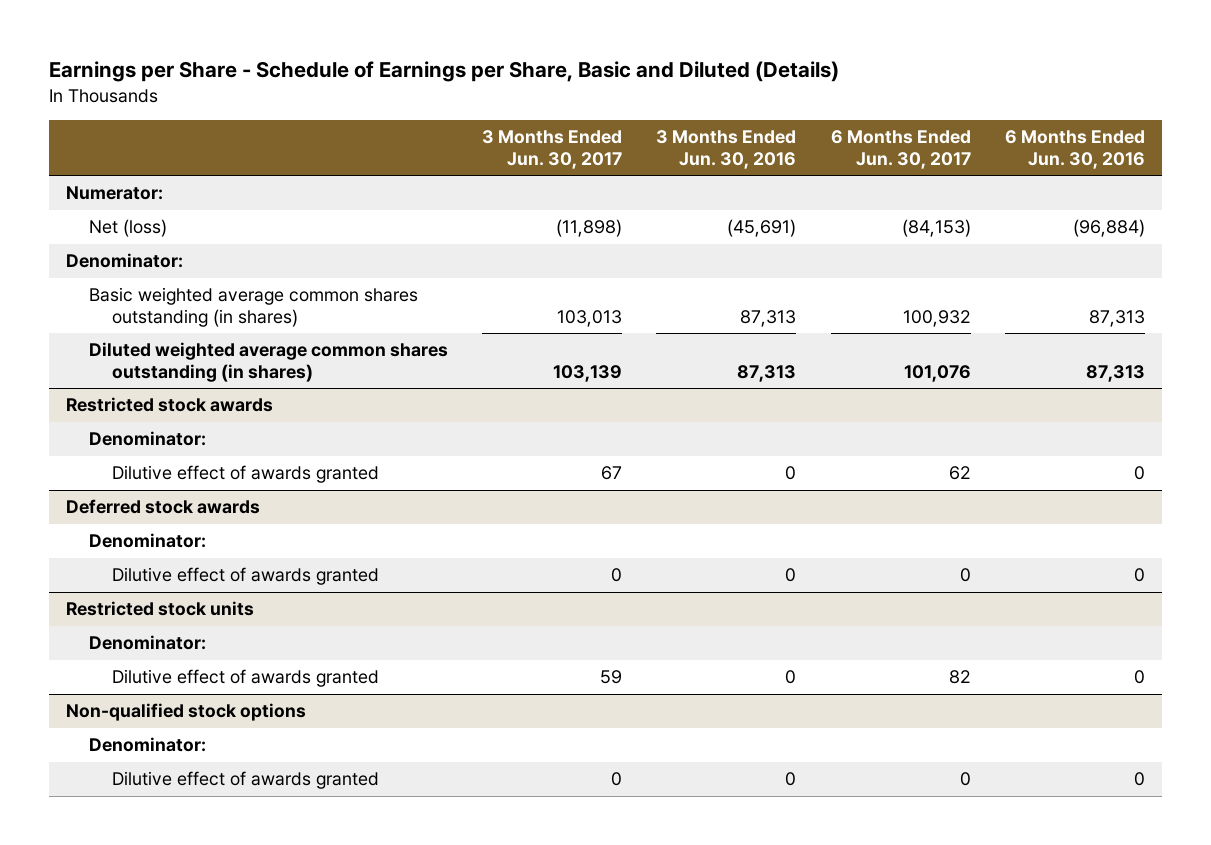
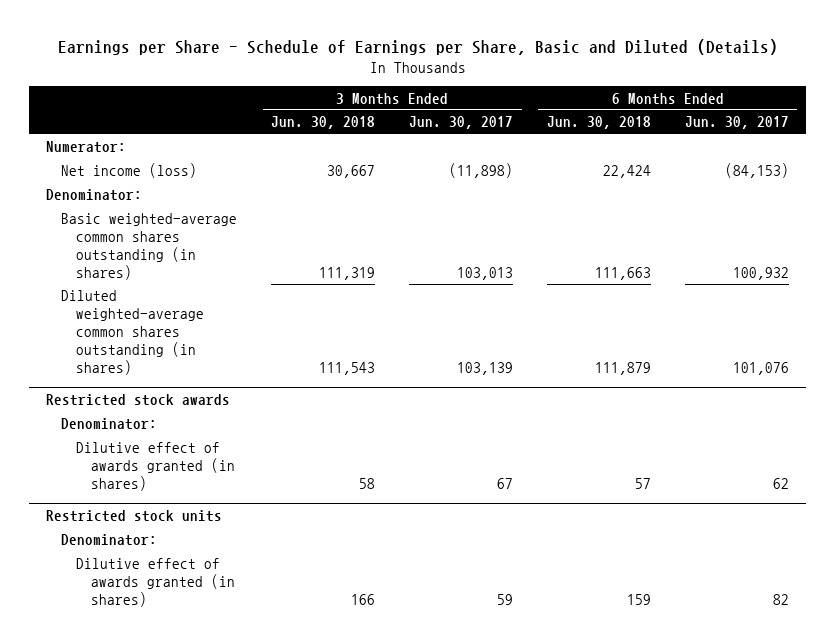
[656,130,797,169] 3 Months Ended Jun. 30, 2016 -> none
[1004,130,1145,169] 6 Months Ended Jun. 30, 2016 -> none
none -> [271,116,376,130] Jun. 30, 2018
none -> [546,116,651,130] Jun. 30, 2018
[89,219,168,238] Net (loss) -> [61,163,198,179] Net income (loss)
[89,287,419,327] Basic weighted average common shares outstanding (in shares) -> [61,213,238,281] Basic weighted-average common shares outstanding (in shares)
[89,342,449,382] Diluted weighted average common shares outstanding (in shares) -> [61,290,205,375] Diluted weighted-average common shares outstanding (in shares)
[66,499,261,515] Deferred stock awards -> none
[89,533,207,549] Denominator: -> none
[112,567,380,586] Dilutive effect of awards granted -> none
[112,465,380,484] Dilutive effect of awards granted -> [76,442,236,492] Dilutive effect of awards granted (in shares)
[66,703,307,722] Non-qualified stock options -> none
[89,737,207,753] Denominator: -> none
[112,771,380,790] Dilutive effect of awards granted -> none
[112,669,380,688] Dilutive effect of awards granted -> [76,558,236,608] Dilutive effect of awards granted (in shares)

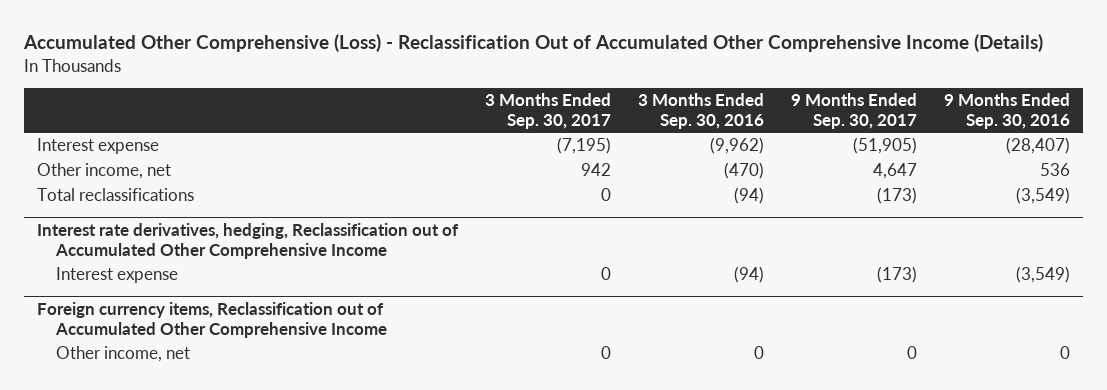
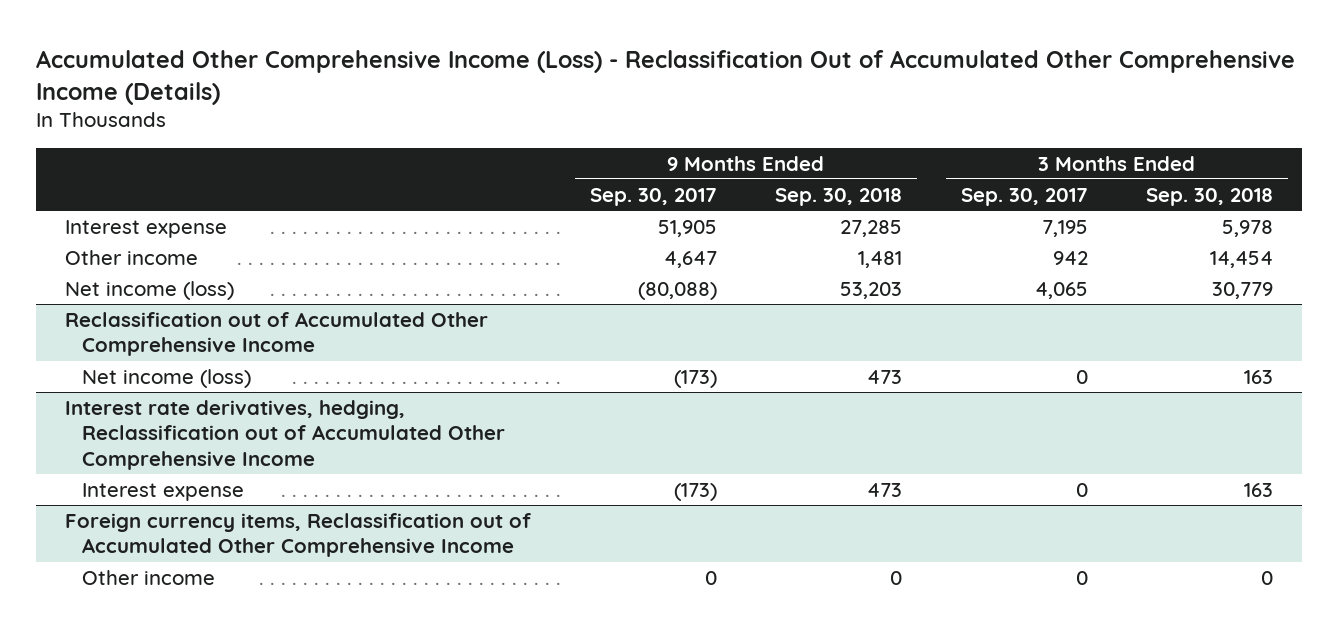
[22,34,1043,53] Accumulated Other Comprehensive (Loss) - Reclassification Out of Accumulated Other Comprehensive Income (Details) -> [36,49,1296,105] Accumulated Other Comprehensive Income (Loss) - Reclassification Out of Accumulated Other Comprehensive Income (Details)
[638,93,765,130] 3 Months Ended Sep. 30, 2016 -> none
[943,93,1070,130] 9 Months Ended Sep. 30, 2016 -> none
none -> [775,187,903,206] Sep. 30, 2018
none -> [1146,187,1274,206] Sep. 30, 2018
[557,137,612,155] (7,195) -> [1041,219,1088,237] 7,195
[852,137,917,155] (51,905) -> [657,219,717,237] 51,905
[37,163,172,180] Other income, net -> [65,249,199,265] Other income
none -> [65,280,235,300] Net income (loss)
none -> [65,311,489,357] Reclassification out of Accumulated Other Comprehensive Income
[37,188,195,202] Total reclassifications -> [81,368,251,388] Net income (loss)
[55,346,190,363] Other income, net -> [81,569,215,585] Other income

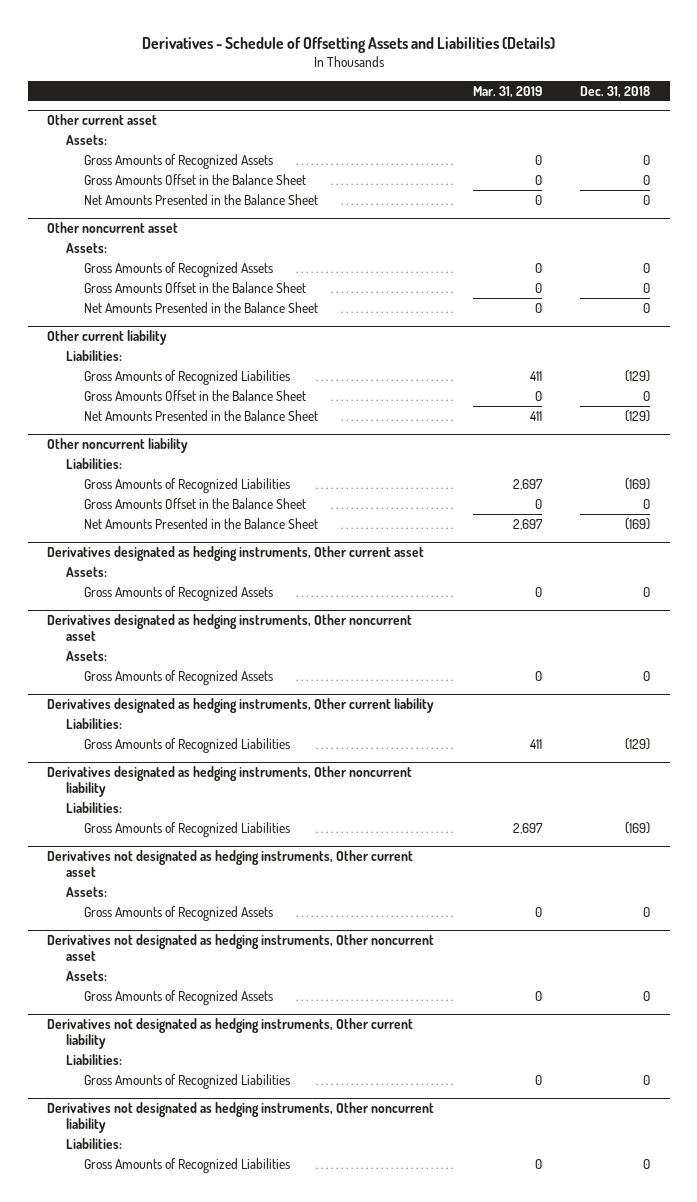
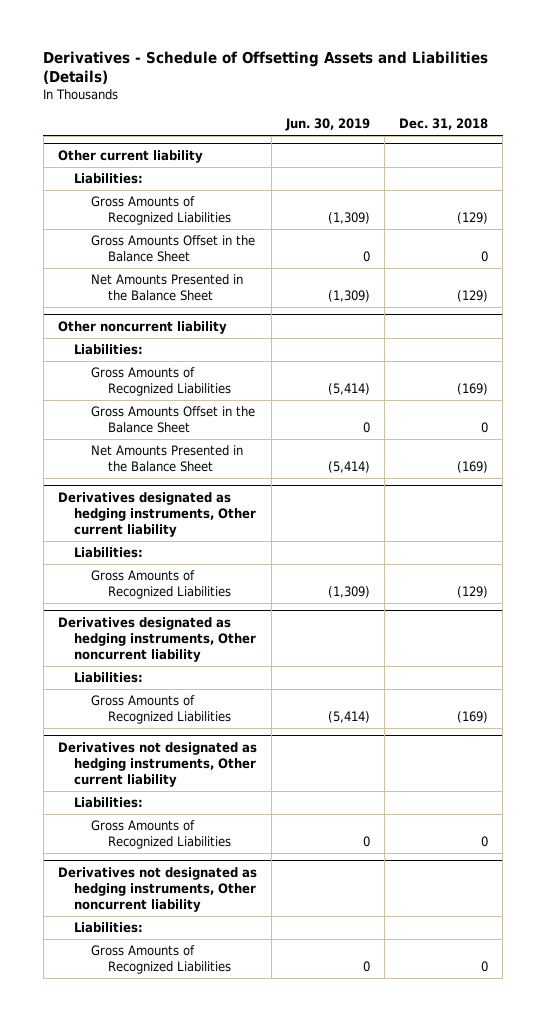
[472,85,542,98] Mar. 31, 2019 -> none
none -> [284,118,370,132] Jun. 30, 2019
[47,113,158,125] Other current asset -> none
[65,134,107,145] Assets: -> none
[84,153,274,169] Gross Amounts of Recognized Assets -> none
[84,173,307,185] Gross Amounts Offset in the Balance Sheet -> none
[84,193,319,205] Net Amounts Presented in the Balance Sheet -> none
[47,221,179,233] Other noncurrent asset -> none
[65,242,107,253] Assets: -> none
[84,261,274,277] Gross Amounts of Recognized Assets -> none
[84,281,307,293] Gross Amounts Offset in the Balance Sheet -> none
[84,301,319,313] Net Amounts Presented in the Balance Sheet -> none
[47,545,425,561] Derivatives designated as hedging instruments, Other current asset -> none
[65,566,107,577] Assets: -> none
[84,585,274,601] Gross Amounts of Recognized Assets -> none
[47,613,413,641] Derivatives designated as hedging instruments, Other noncurrent asset -> none
[65,650,107,661] Assets: -> none
[84,669,274,685] Gross Amounts of Recognized Assets -> none
[47,849,414,877] Derivatives not designated as hedging instruments, Other current asset -> none
[65,886,107,897] Assets: -> none
[84,905,274,921] Gross Amounts of Recognized Assets -> none
[47,933,435,961] Derivatives not designated as hedging instruments, Other noncurrent asset -> none
[65,970,107,981] Assets: -> none
[84,989,274,1005] Gross Amounts of Recognized Assets -> none

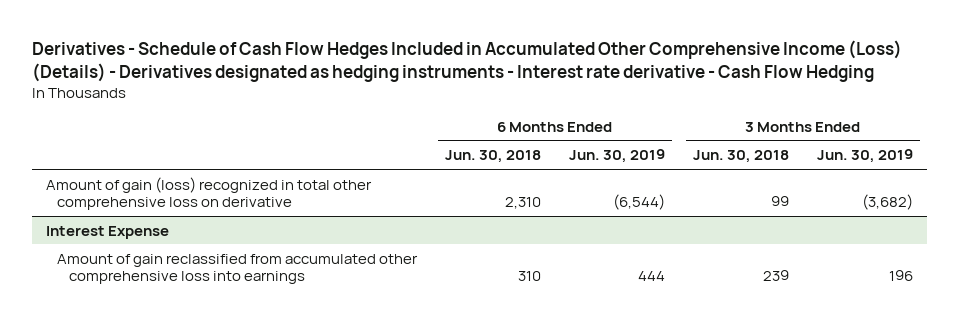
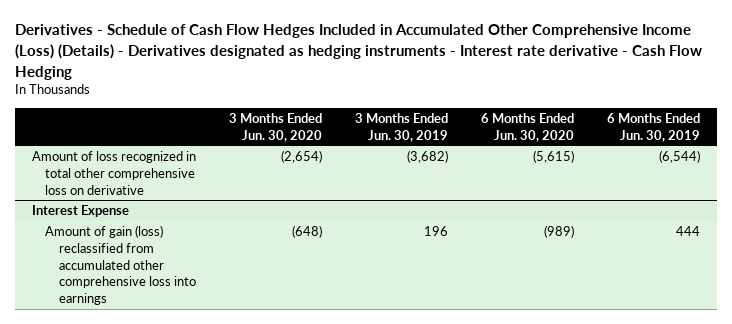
[445,150,542,164] Jun. 30, 2018 -> none
[693,150,790,164] Jun. 30, 2018 -> none
none -> [228,112,322,142] 3 Months Ended Jun. 30, 2020
none -> [481,112,575,142] 6 Months Ended Jun. 30, 2020
[45,176,372,210] Amount of gain (loss) recognized in total other comprehensive loss on derivative -> [31,151,196,195] Amount of loss recognized in total other comprehensive loss on derivative
[57,253,419,284] Amount of gain reclassified from accumulated other comprehensive loss into earnings -> [45,225,196,306] Amount of gain (loss) reclassified from accumulated other comprehensive loss into earnings

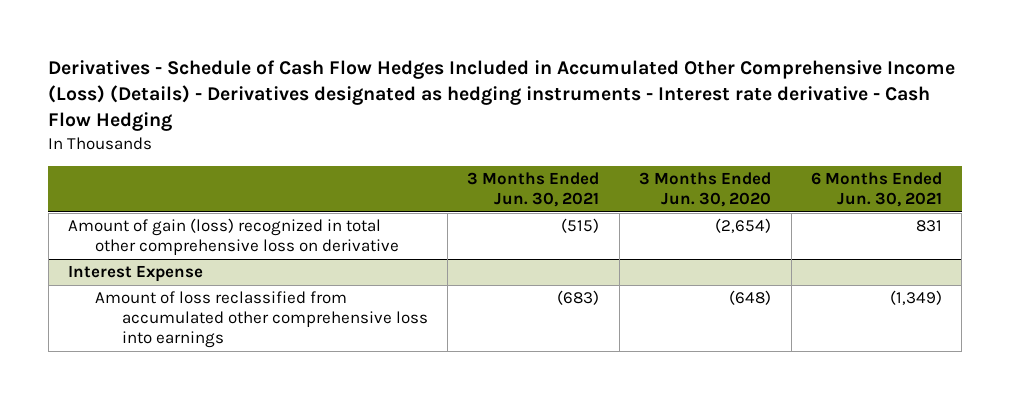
[354,112,448,142] 3 Months Ended Jun. 30, 2019 -> none
[481,112,575,142] 6 Months Ended Jun. 30, 2020 -> none
[607,112,701,142] 6 Months Ended Jun. 30, 2019 -> none
none -> [467,172,600,207] 3 Months Ended Jun. 30, 2021
none -> [810,172,942,207] 6 Months Ended Jun. 30, 2021
[31,151,196,195] Amount of loss recognized in total other comprehensive loss on derivative -> [68,218,399,256] Amount of gain (loss) recognized in total other comprehensive loss on derivative
[45,225,196,306] Amount of gain (loss) reclassified from accumulated other comprehensive loss into earnings -> [94,291,428,348] Amount of loss reclassified from accumulated other comprehensive loss into earnings

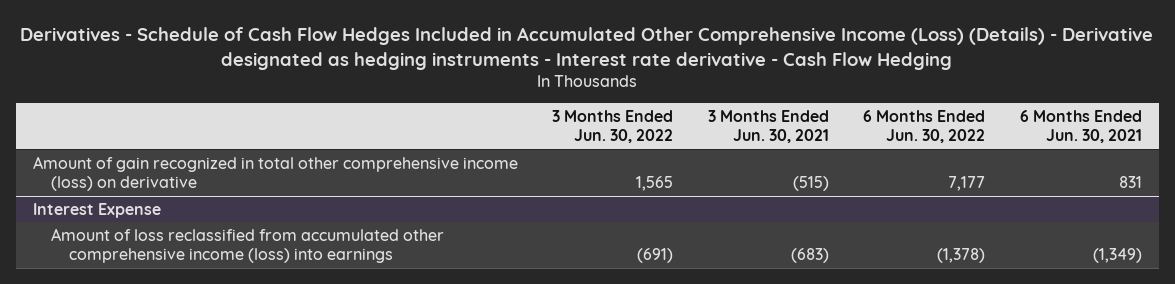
[48,60,956,132] Derivatives - Schedule of Cash Flow Hedges Included in Accumulated Other Comprehensive Income (Loss) (Details) - Derivatives designated as hedging instruments - Interest rate derivative - Cash Flow Hedging -> [20,26,1154,70] Derivatives - Schedule of Cash Flow Hedges Included in Accumulated Other Comprehensive Income (Loss) (Details) - Derivative designated as hedging instruments - Interest rate derivative - Cash Flow Hedging
[639,172,772,207] 3 Months Ended Jun. 30, 2020 -> none
none -> [552,109,674,144] 3 Months Ended Jun. 30, 2022
none -> [863,109,986,144] 6 Months Ended Jun. 30, 2022
[68,218,399,256] Amount of gain (loss) recognized in total other comprehensive loss on derivative -> [33,155,519,192] Amount of gain recognized in total other comprehensive income (loss) on derivative
[94,291,428,348] Amount of loss reclassified from accumulated other comprehensive loss into earnings -> [50,227,444,264] Amount of loss reclassified from accumulated other comprehensive income (loss) into earnings

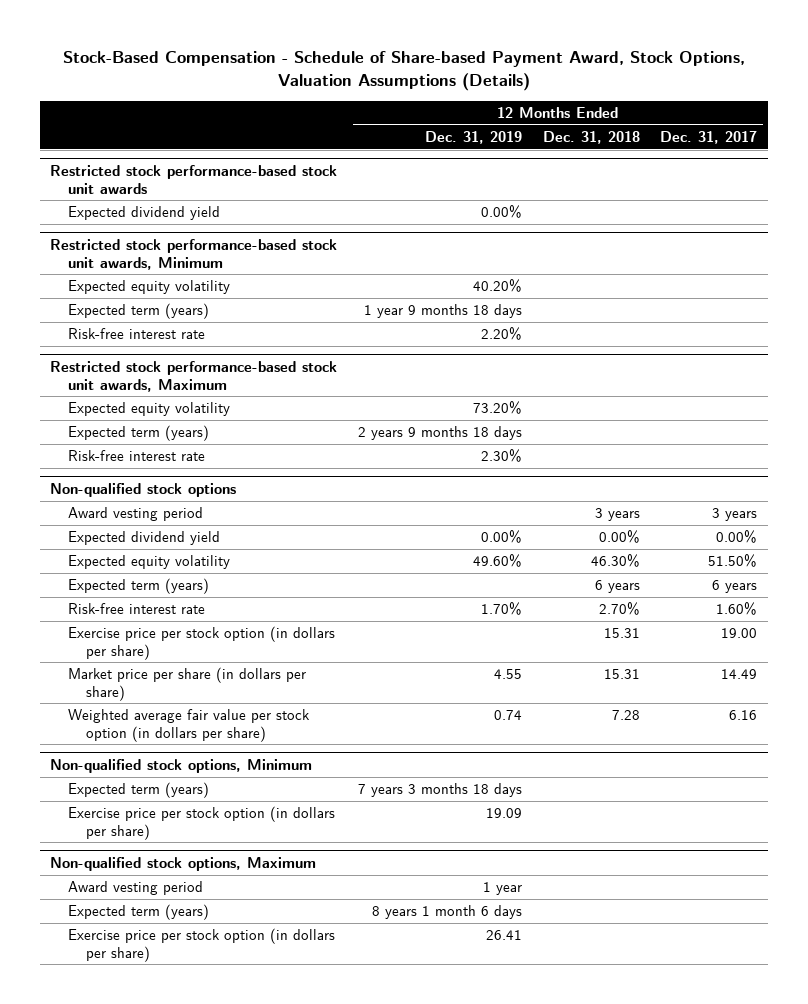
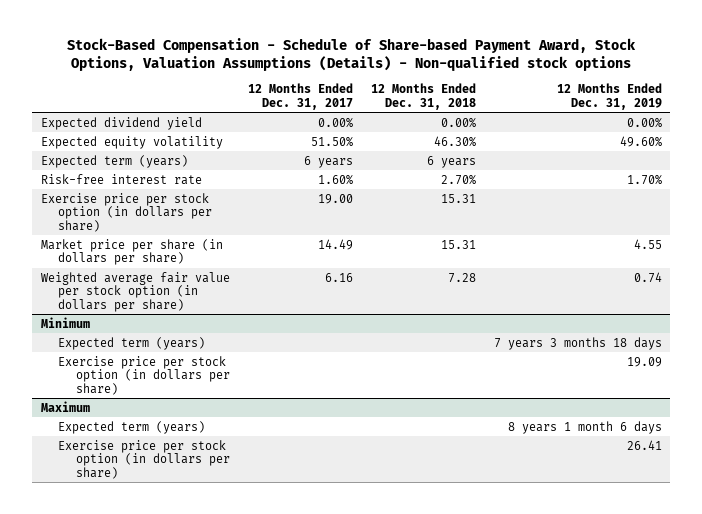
[62,51,745,92] Stock-Based Compensation - Schedule of Share-based Payment Award, Stock Options, Valuation Assumptions (Details) -> [67,37,637,71] Stock-Based Compensation - Schedule of Share-based Payment Award, Stock Options, Valuation Assumptions (Details) - Non-qualified stock options
[50,164,338,194] Restricted stock performance-based stock unit awards -> none
[68,206,221,221] Expected dividend yield -> none
[50,238,338,270] Restricted stock performance-based stock unit awards, Minimum -> none
[68,280,231,295] Expected equity volatility -> none
[68,303,210,320] Expected term (years) -> none
[68,328,206,340] Risk-free interest rate -> none
[50,360,338,392] Restricted stock performance-based stock unit awards, Maximum -> none
[68,402,231,417] Expected equity volatility -> none
[68,425,210,442] Expected term (years) -> none
[68,450,206,462] Risk-free interest rate -> none
[50,482,237,497] Non-qualified stock options -> none
[68,507,204,522] Award vesting period -> none
[50,758,313,773] Non-qualified stock options, Minimum -> none
none -> [40,316,90,328] Minimum
[50,856,317,871] Non-qualified stock options, Maximum -> none
[68,881,204,896] Award vesting period -> none
none -> [40,400,90,412] Maximum

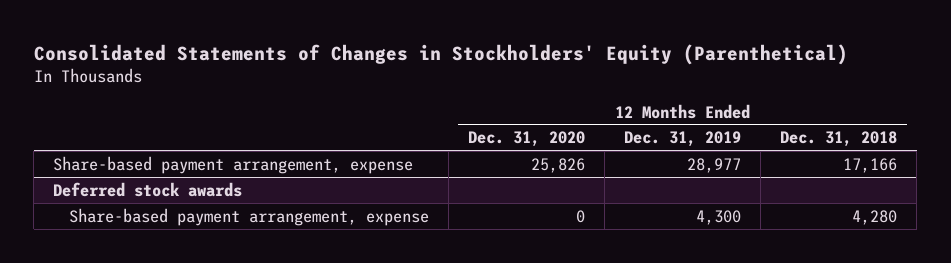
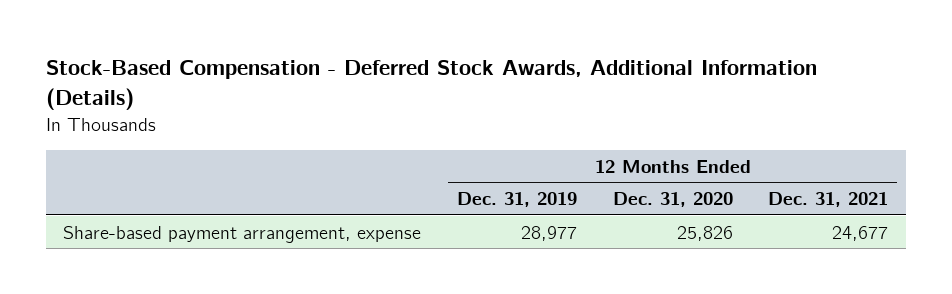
[33,43,848,65] Consolidated Statements of Changes in Stockholders' Equity (Parenthetical) -> [45,60,817,111] Stock-Based Compensation - Deferred Stock Awards, Additional Information (Details)
[780,131,898,148] Dec. 31, 2018 -> none
none -> [768,192,889,208] Dec. 31, 2021
[53,181,243,197] Deferred stock awards -> none
[69,207,430,226] Share-based payment arrangement, expense -> none

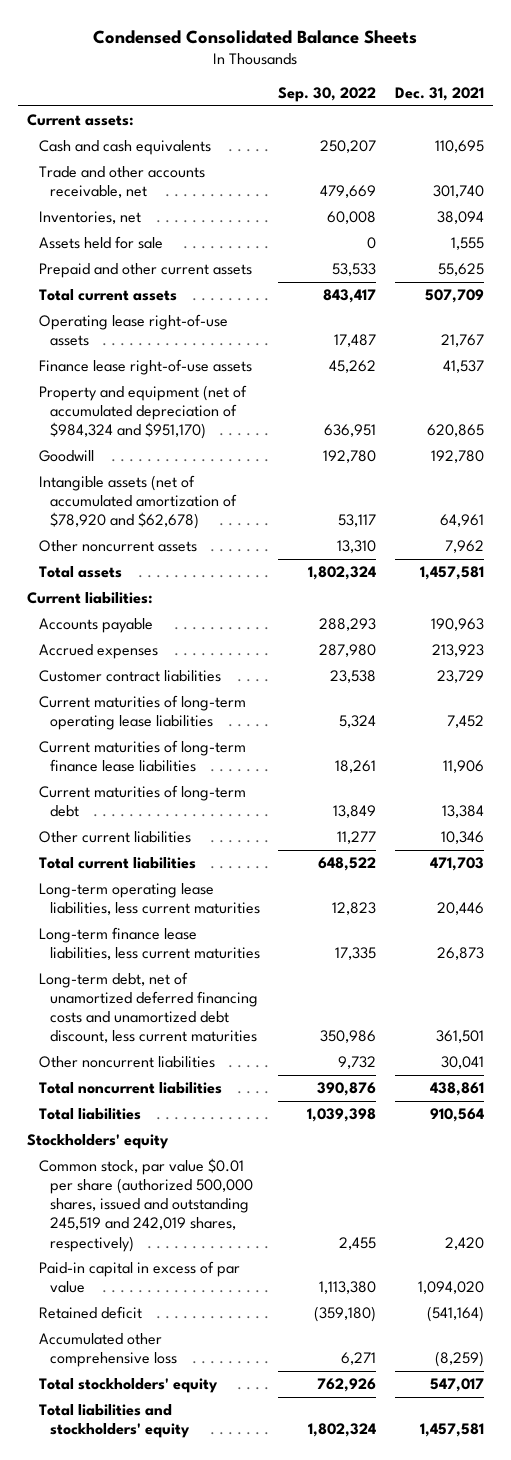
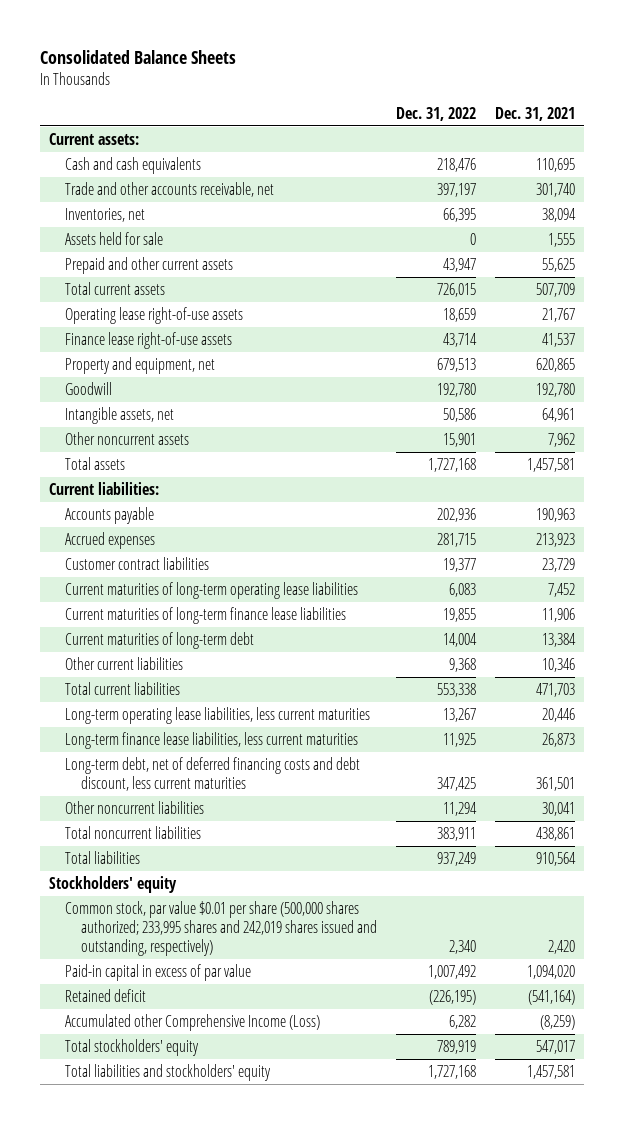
[93,29,418,44] Condensed Consolidated Balance Sheets -> [39,50,236,65] Consolidated Balance Sheets
[278,87,377,103] Sep. 30, 2022 -> none
none -> [396,107,477,122] Dec. 31, 2022
[38,385,247,440] Property and equipment (net of accumulated depreciation of $984,324 and $951,170) -> [65,356,216,374] Property and equipment, net
[38,475,238,530] Intangible assets (net of accumulated amortization of $78,920 and $62,678) -> [65,406,175,424] Intangible assets, net
[38,972,259,1044] Long-term debt, net of unamortized deferred financing costs and unamortized debt discount, less current maturities -> [65,756,361,792] Long-term debt, net of deferred financing costs and debt discount, less current maturities
[38,1158,254,1252] Common stock, par value $0.01 per share (authorized 500,000 shares, issued and outstanding 245,519 and 242,019 shares, respectively) -> [65,900,378,957] Common stock, par value $0.01 per share (500,000 shares authorized; 233,995 shares and 242,019 shares issued and outstanding, respectively)
[38,1333,178,1368] Accumulated other comprehensive loss -> [65,1013,321,1031] Accumulated other Comprehensive Income (Loss)

